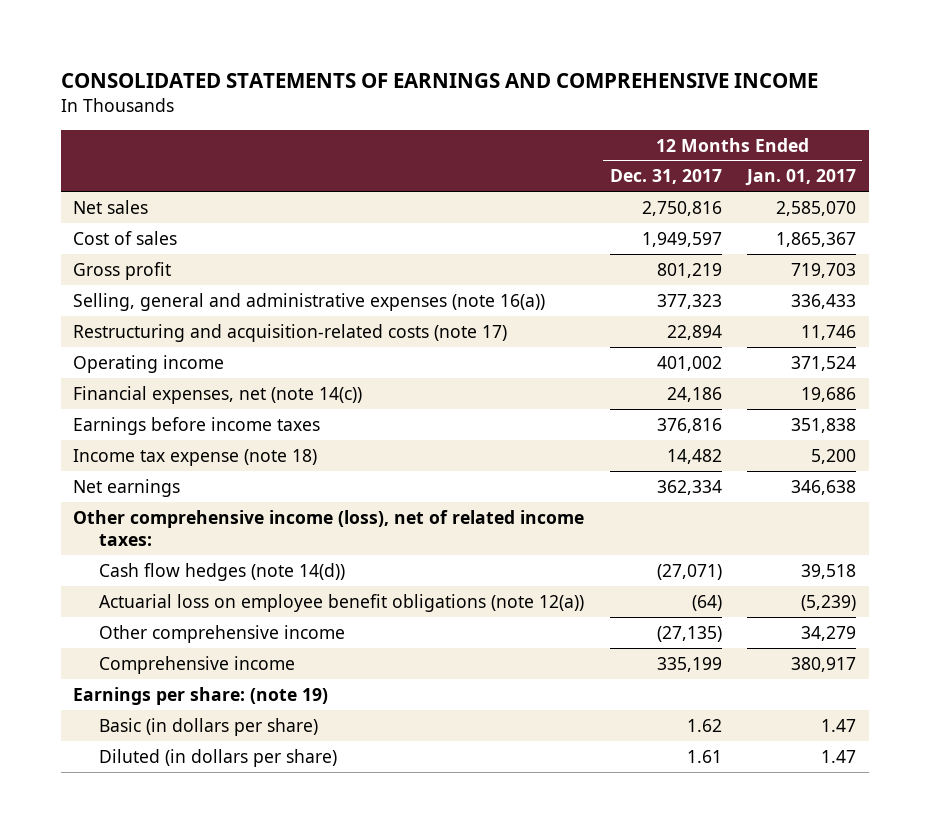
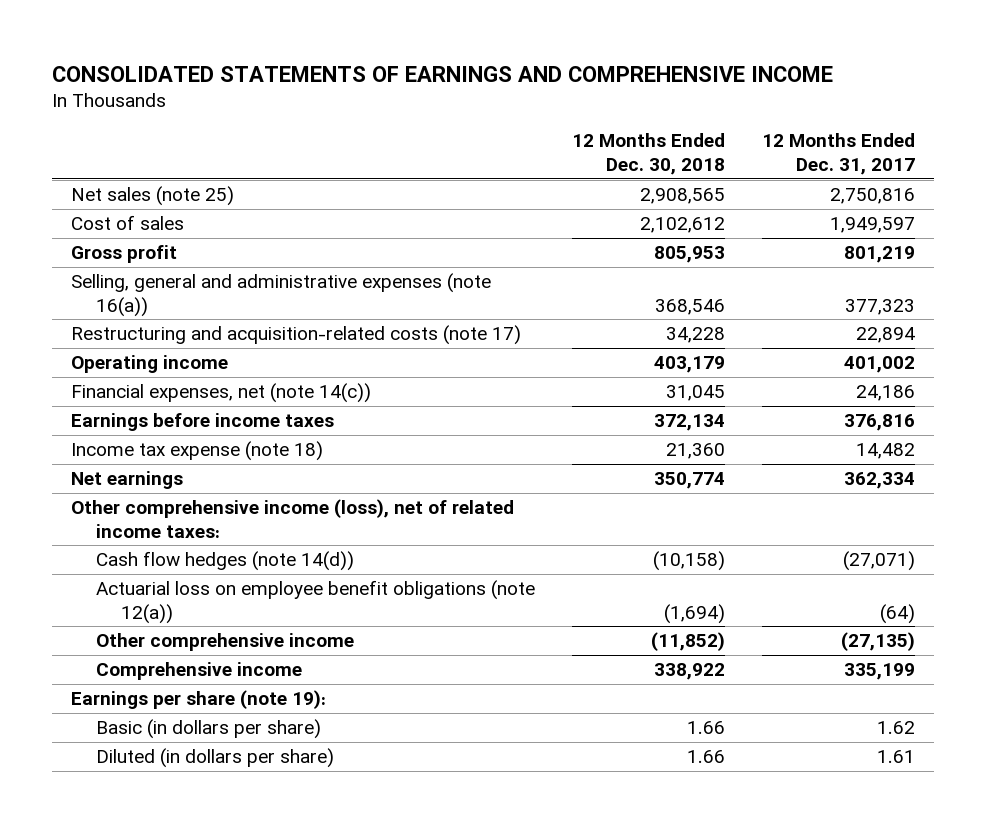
[745,169,857,187] Jan. 01, 2017 -> none
none -> [572,133,726,175] 12 Months Ended Dec. 30, 2018
[73,199,149,214] Net sales -> [70,186,234,207] Net sales (note 25)
[73,686,329,705] Earnings per share: (note 19) -> [70,690,326,710] Earnings per share (note 19):

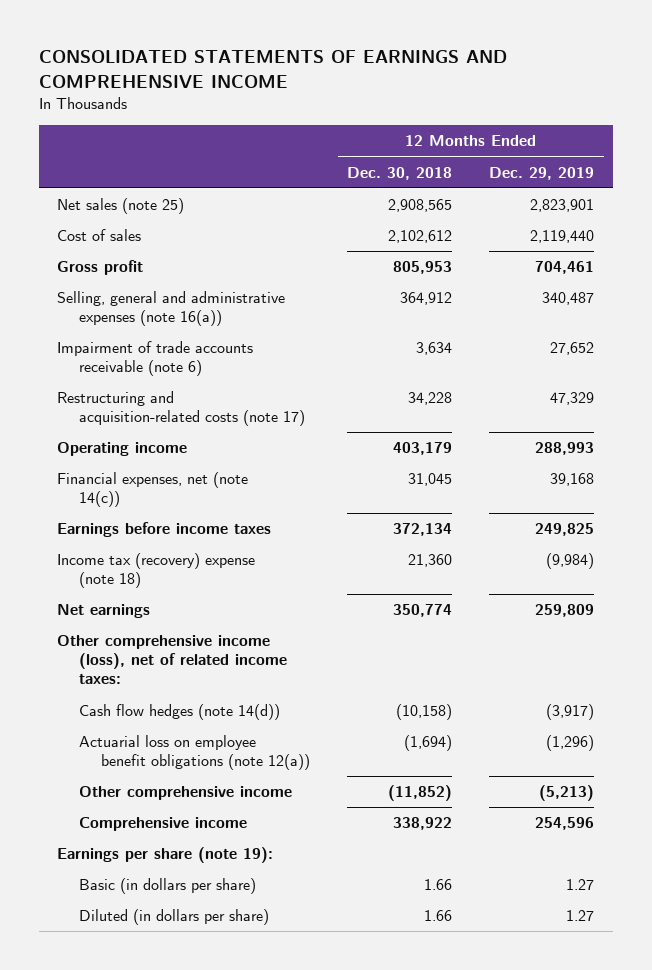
[762,133,916,175] 12 Months Ended Dec. 31, 2017 -> none
none -> [489,166,595,180] Dec. 29, 2019
[655,298,726,315] 368,546 -> [400,292,453,306] 364,912
none -> [57,341,254,377] Impairment of trade accounts receivable (note 6)
[70,441,323,462] Income tax expense (note 18) -> [57,553,256,589] Income tax (recovery) expense (note 18)

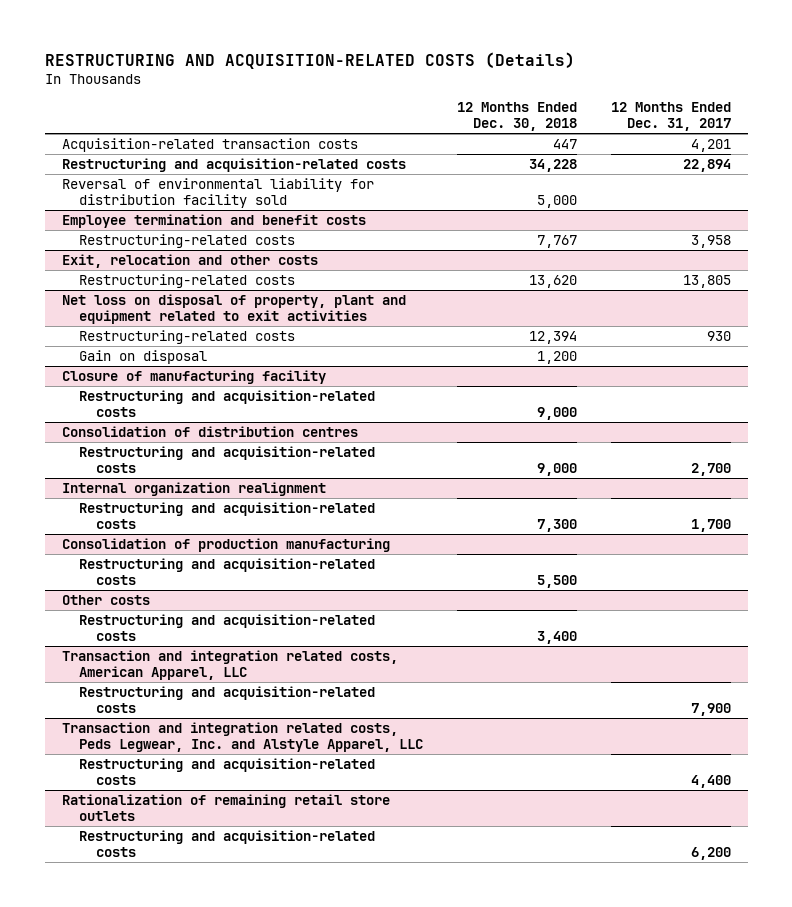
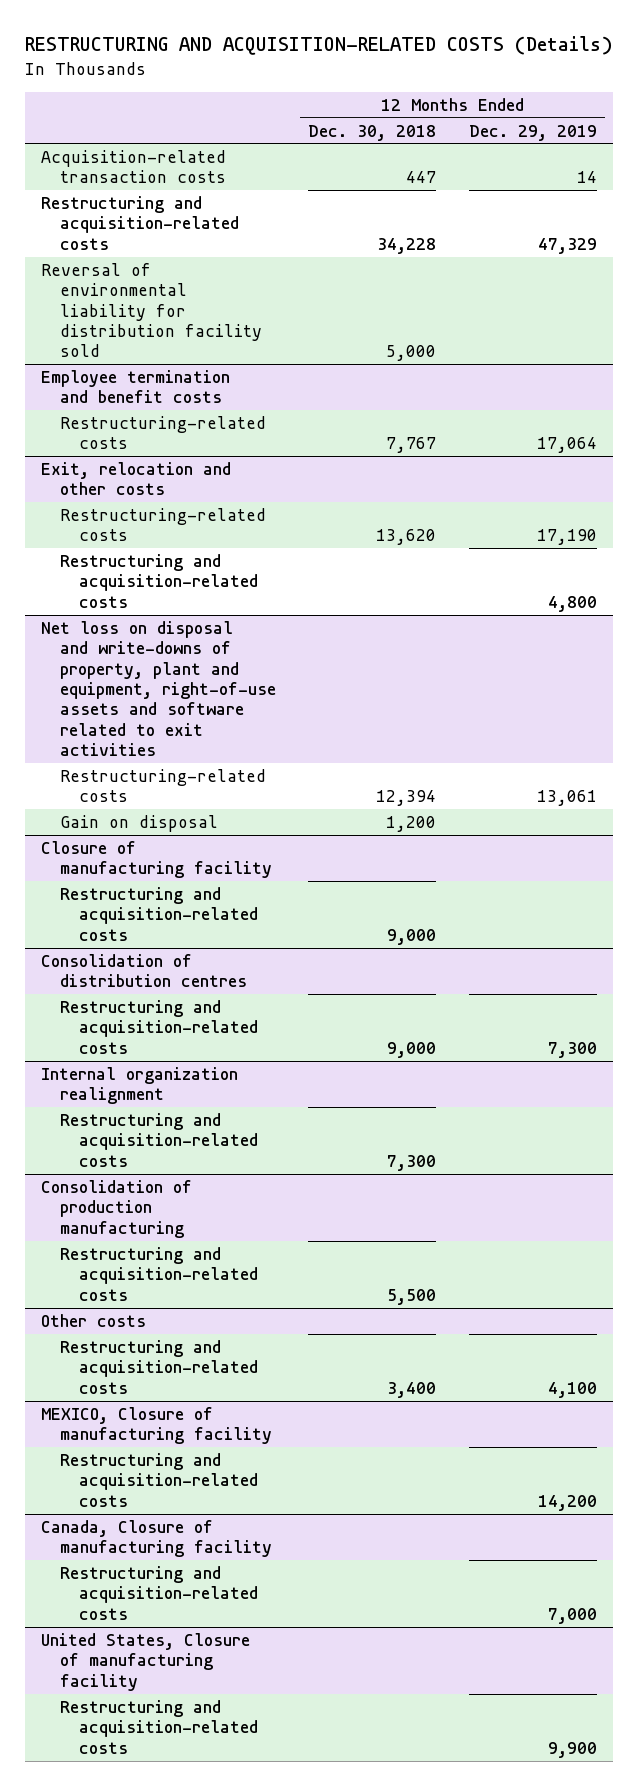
[610,102,731,132] 12 Months Ended Dec. 31, 2017 -> none
none -> [468,124,597,141] Dec. 29, 2019
none -> [59,553,258,608] Restructuring and acquisition-related costs
[61,293,406,325] Net loss on disposal of property, plant and equipment related to exit activities -> [40,620,276,757] Net loss on disposal and write-downs of property, plant and equipment, right-of-use assets and software related to exit activities
[61,649,398,681] Transaction and integration related costs, American Apparel, LLC -> none
none -> [40,1406,272,1445] MEXICO, Closure of manufacturing facility
[61,721,423,753] Transaction and integration related costs, Peds Legwear, Inc. and Alstyle Apparel, LLC -> none
none -> [40,1519,272,1558] Canada, Closure of manufacturing facility
[61,793,390,822] Rationalization of remaining retail store outlets -> none
none -> [40,1632,250,1691] United States, Closure of manufacturing facility

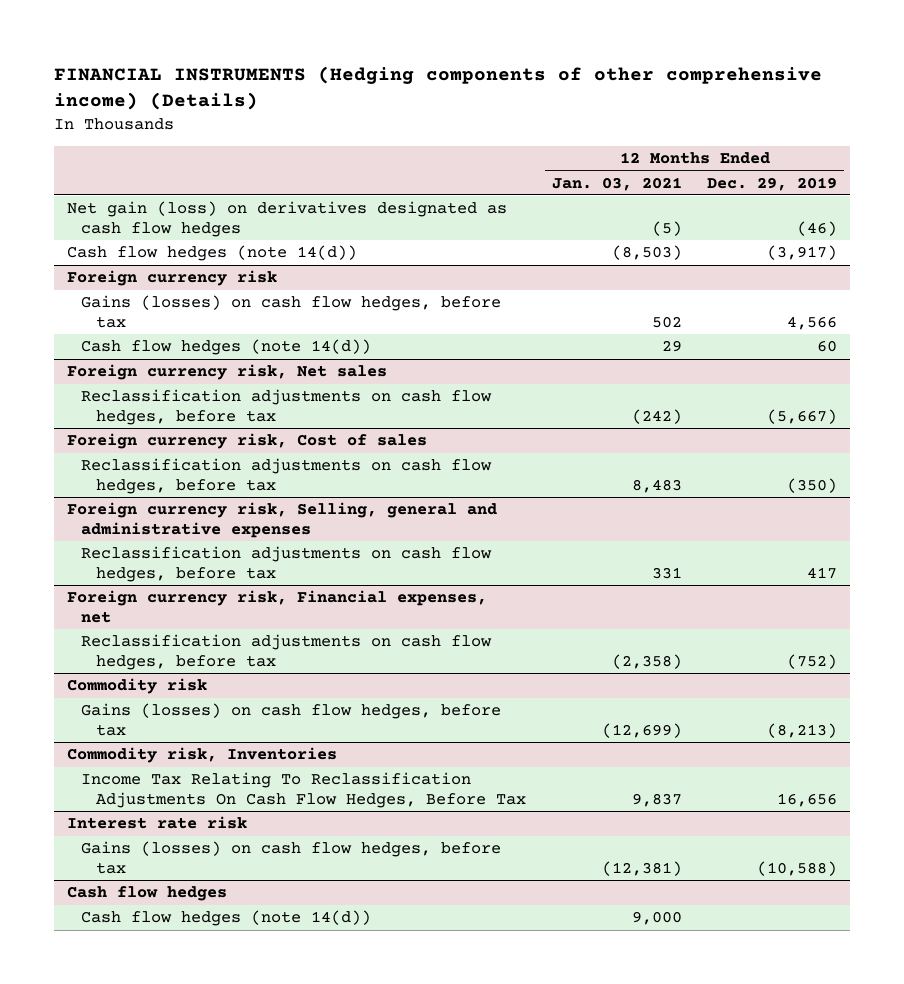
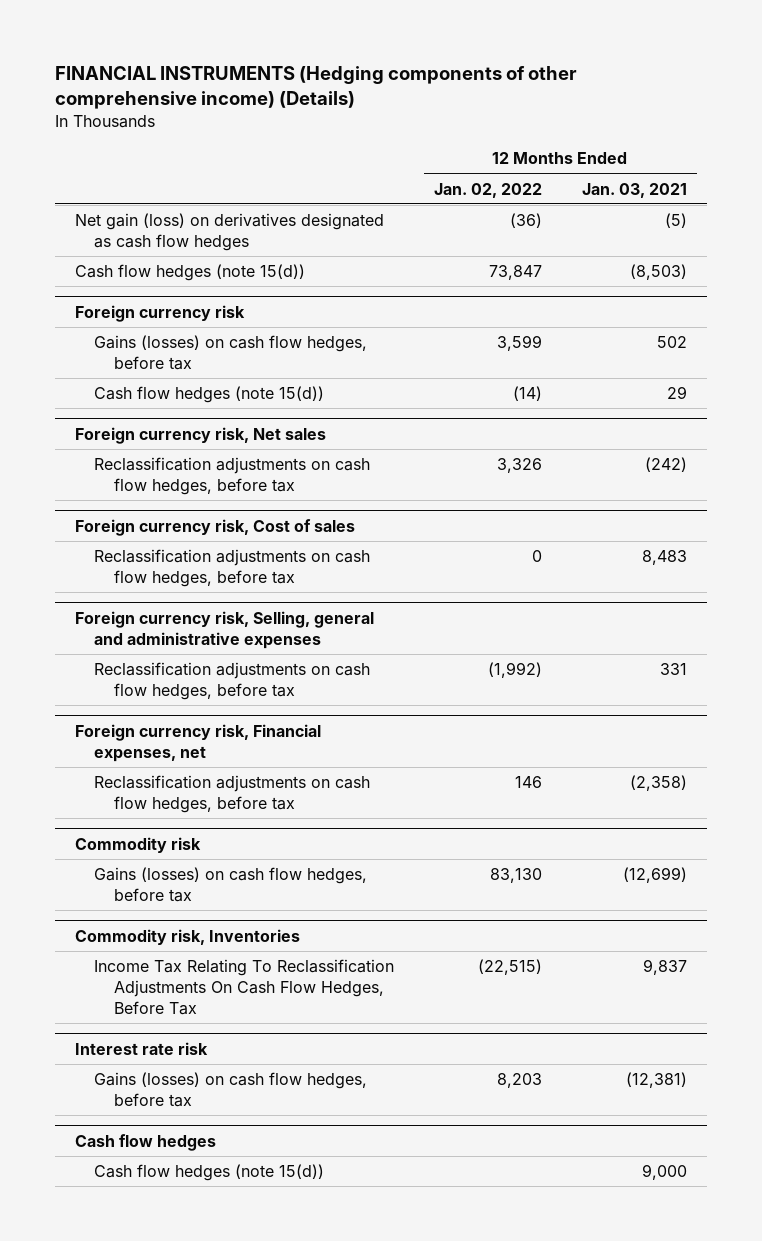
[707,176,838,191] Dec. 29, 2019 -> none
none -> [434,182,543,198] Jan. 02, 2022
[66,245,357,262] Cash flow hedges (note 14(d)) -> [74,264,305,282] Cash flow hedges (note 15(d))
[81,339,372,356] Cash flow hedges (note 14(d)) -> [94,386,325,404] Cash flow hedges (note 15(d))
[81,910,372,927] Cash flow hedges (note 14(d)) -> [94,1164,325,1182] Cash flow hedges (note 15(d))

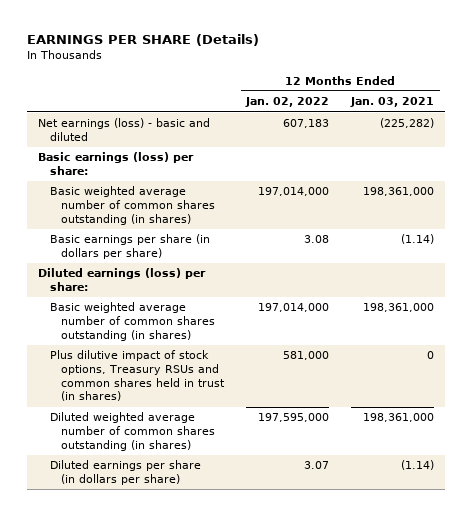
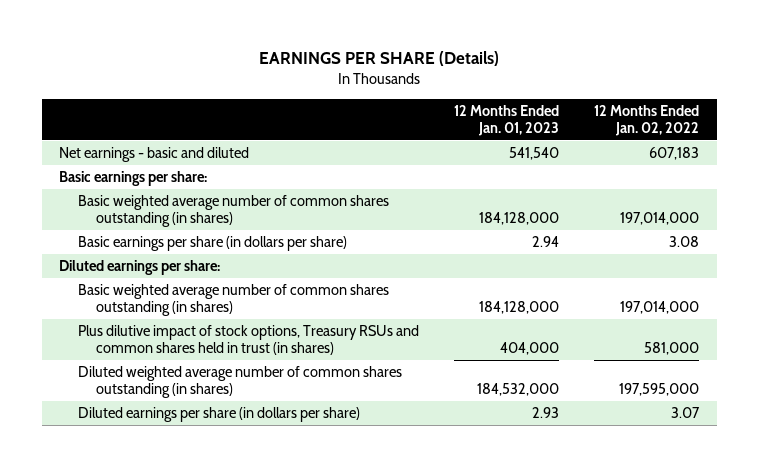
[350,97,435,108] Jan. 03, 2021 -> none
none -> [453,105,559,137] 12 Months Ended Jan. 01, 2023
[37,118,210,142] Net earnings (loss) - basic and diluted -> [59,147,250,163] Net earnings - basic and diluted
[37,152,194,176] Basic earnings (loss) per share: -> [59,171,208,187] Basic earnings per share:
[37,268,206,292] Diluted earnings (loss) per share: -> [59,260,221,276] Diluted earnings per share:

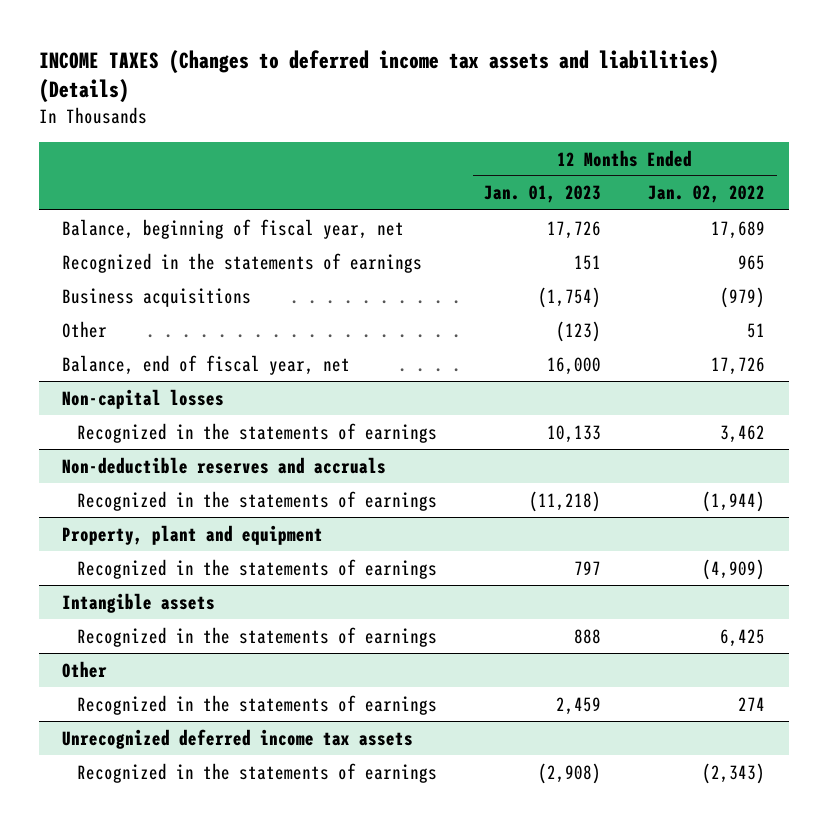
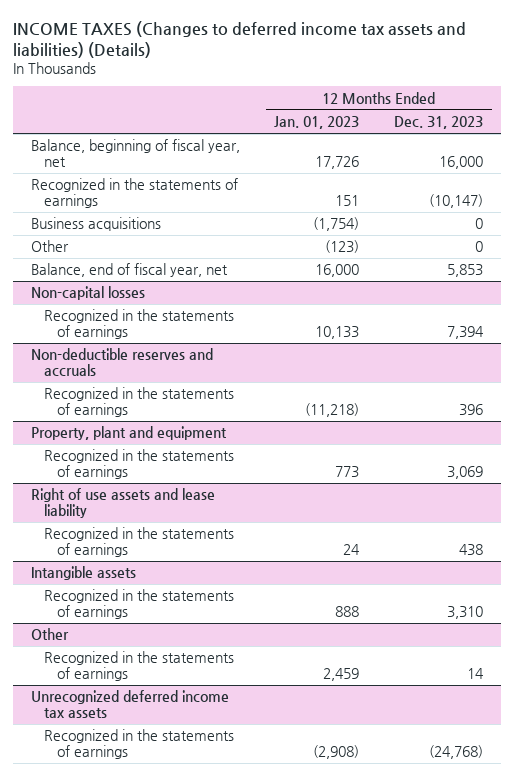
[648,185,766,204] Jan. 02, 2022 -> none
none -> [394,116,484,130] Dec. 31, 2023
[574,560,602,575] 797 -> [335,466,360,479] 773
none -> [30,488,215,519] Right of use assets and lease liability
none -> [43,527,234,558] Recognized in the statements of earnings

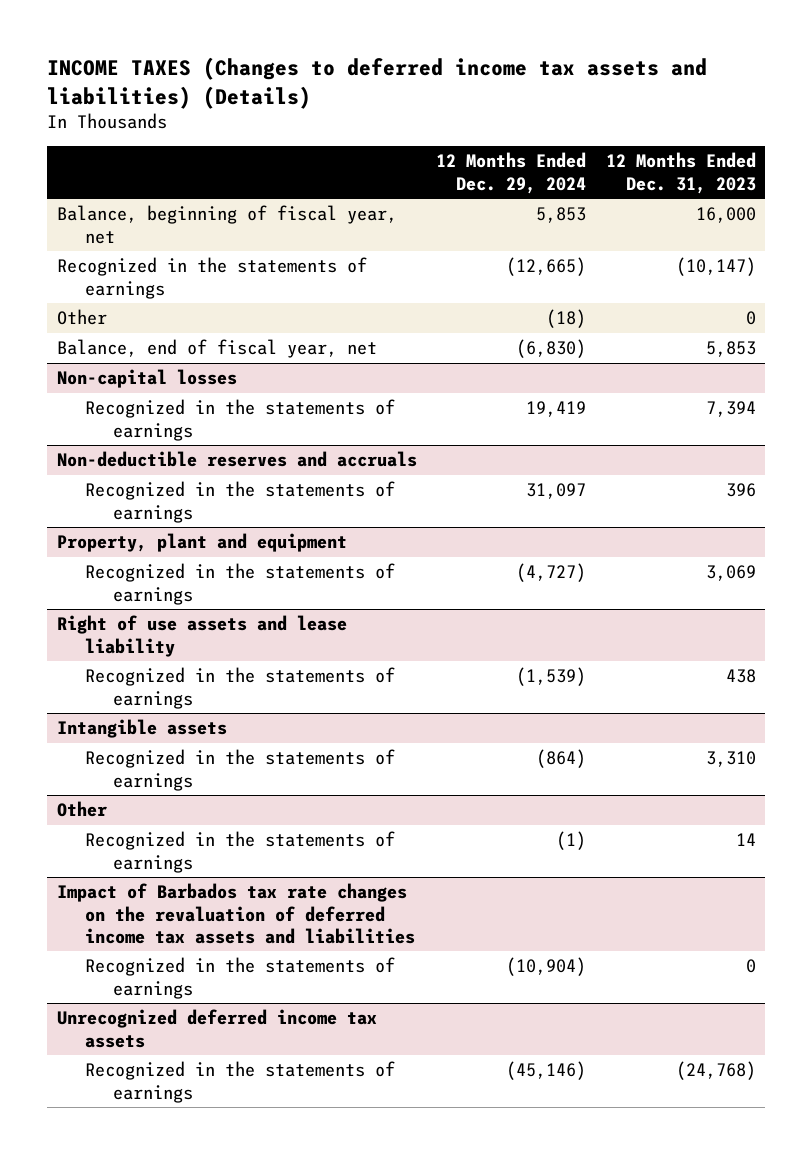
[274,116,360,130] Jan. 01, 2023 -> none
none -> [436,152,587,194] 12 Months Ended Dec. 29, 2024
[30,217,161,232] Business acquisitions -> none
none -> [56,883,415,945] Impact of Barbados tax rate changes on the revaluation of deferred income tax assets and liabilities
none -> [84,957,395,999] Recognized in the statements of earnings

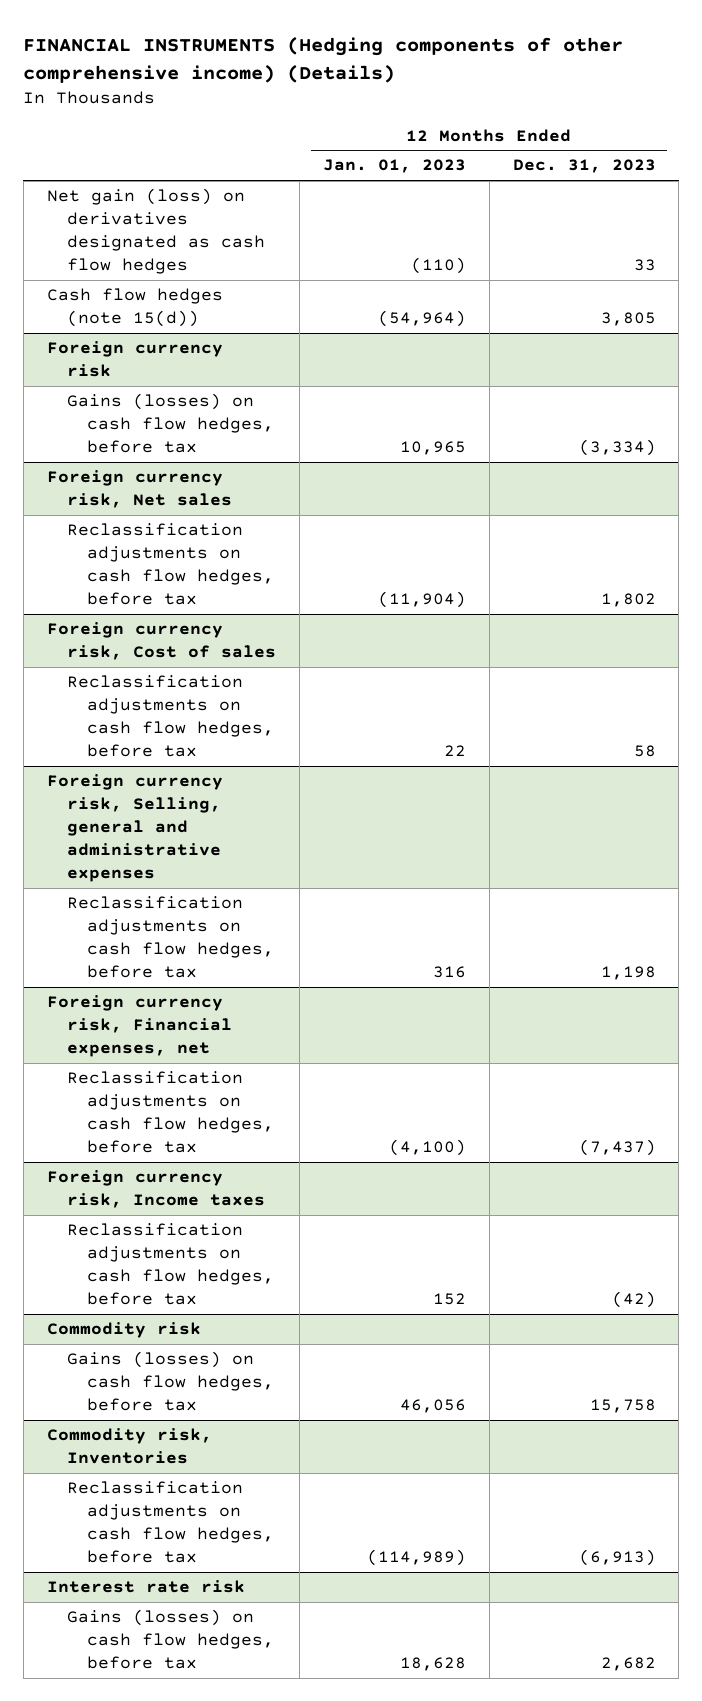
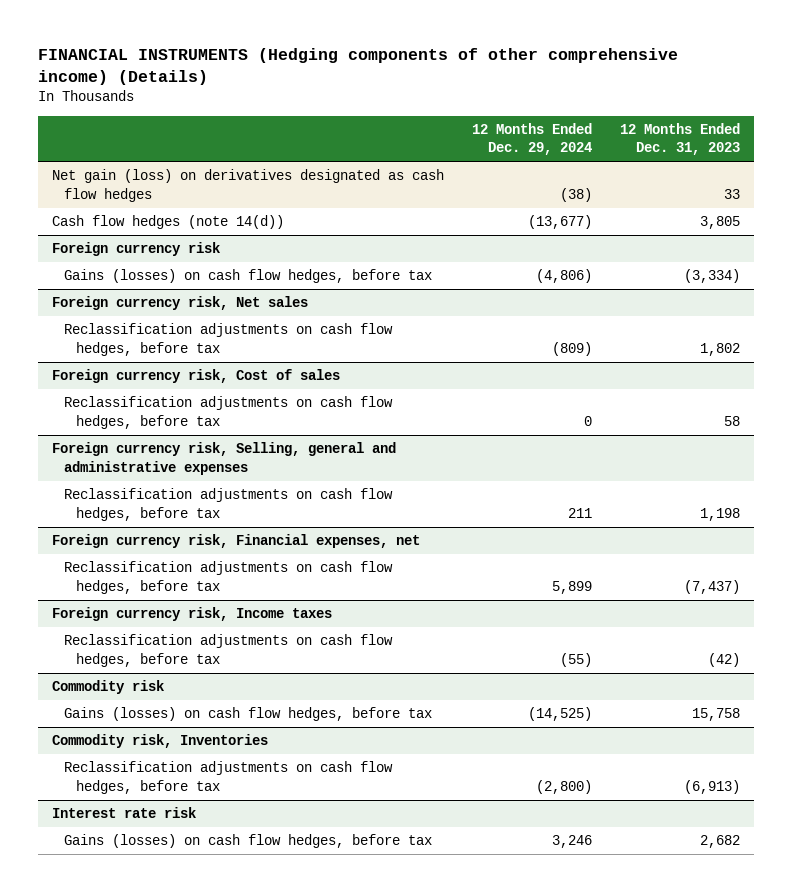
[322,159,466,174] Jan. 01, 2023 -> none
none -> [472,122,593,156] 12 Months Ended Dec. 29, 2024
[46,288,223,328] Cash flow hedges (note 15(d)) -> [52,215,285,230] Cash flow hedges (note 14(d))

